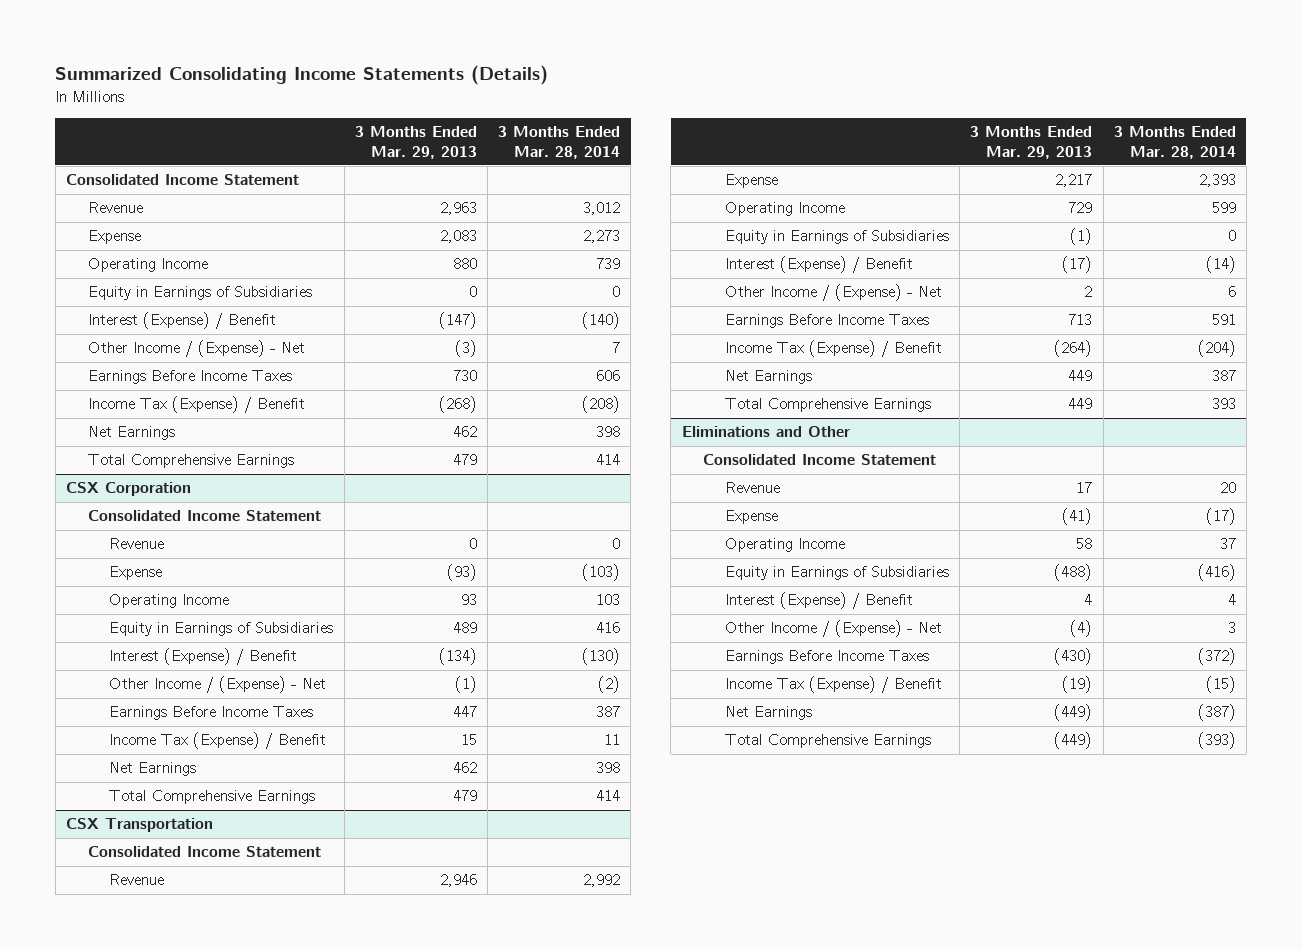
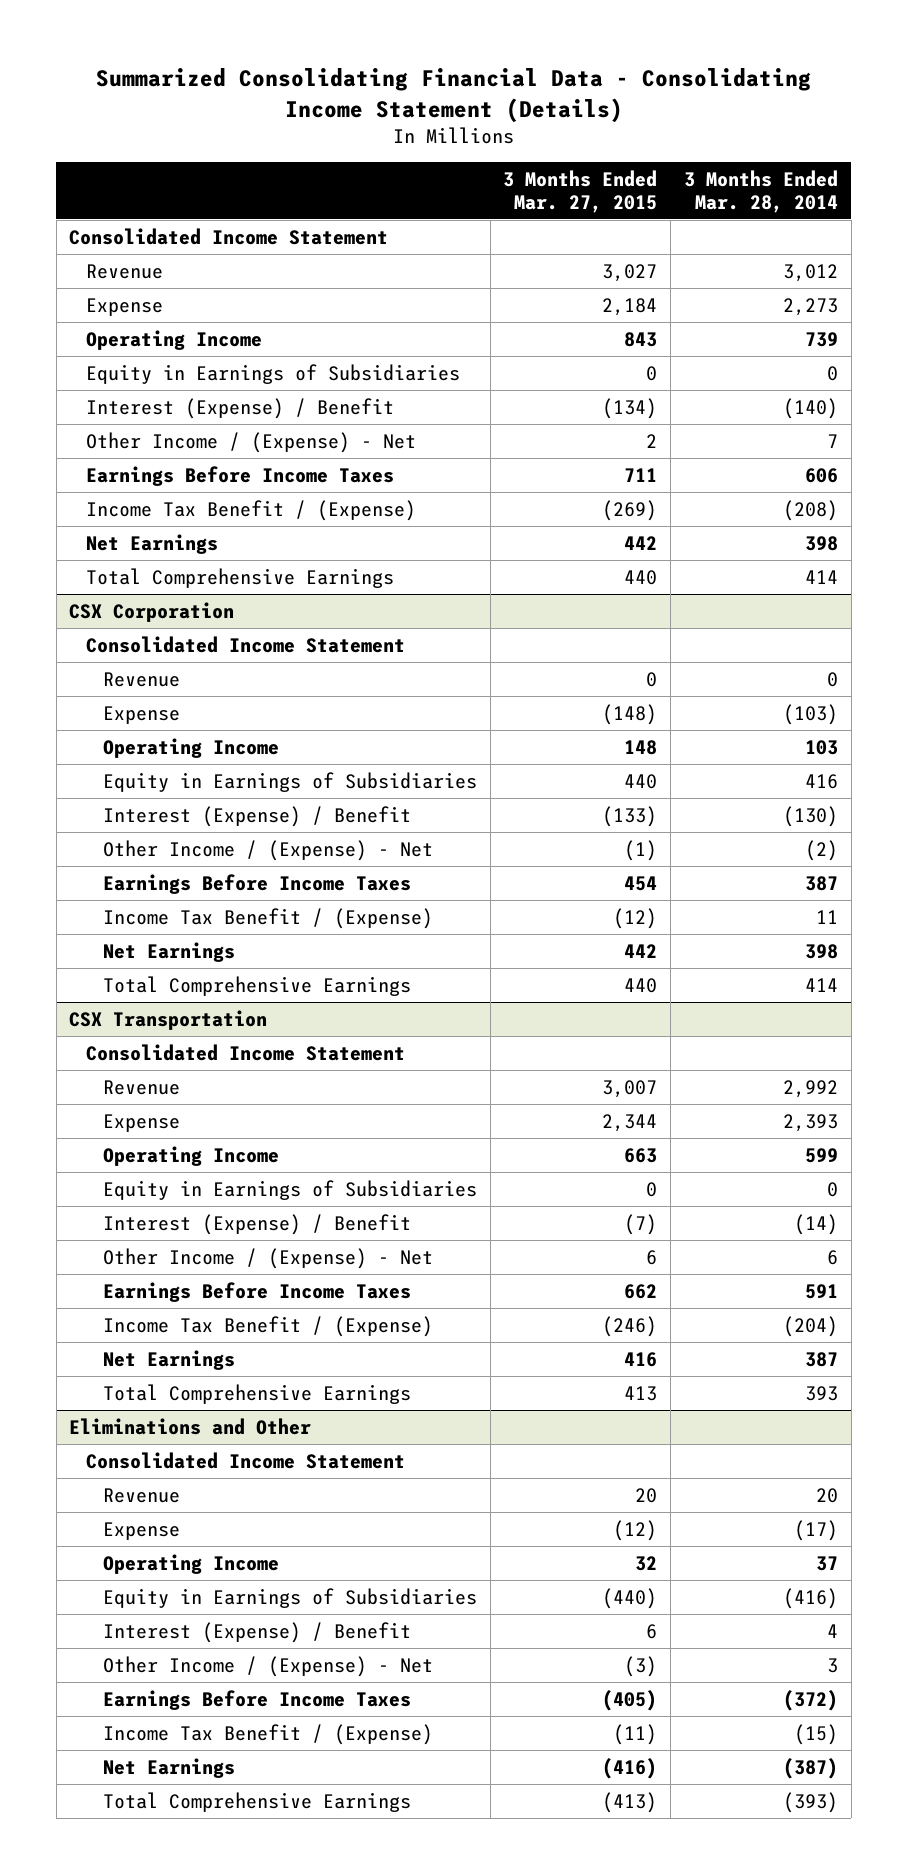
[55,65,549,86] Summarized Consolidating Income Statements (Details) -> [95,68,811,123] Summarized Consolidating Financial Data - Consolidating Income Statement (Details)
[354,126,477,159] 3 Months Ended Mar. 29, 2013 -> none
none -> [503,170,658,213] 3 Months Ended Mar. 27, 2015
[87,396,305,414] Income Tax (Expense) / Benefit -> [86,499,417,521] Income Tax Benefit / (Expense)
[109,732,327,750] Income Tax (Expense) / Benefit -> [102,907,433,929] Income Tax Benefit / (Expense)
[724,340,942,358] Income Tax (Expense) / Benefit -> [102,1315,433,1337] Income Tax Benefit / (Expense)
[724,676,942,694] Income Tax (Expense) / Benefit -> [102,1723,433,1745] Income Tax Benefit / (Expense)

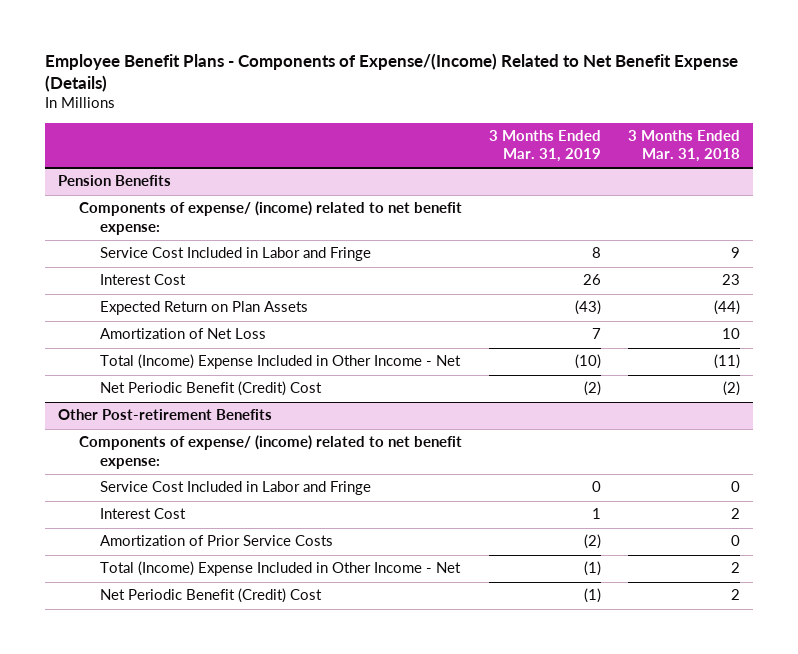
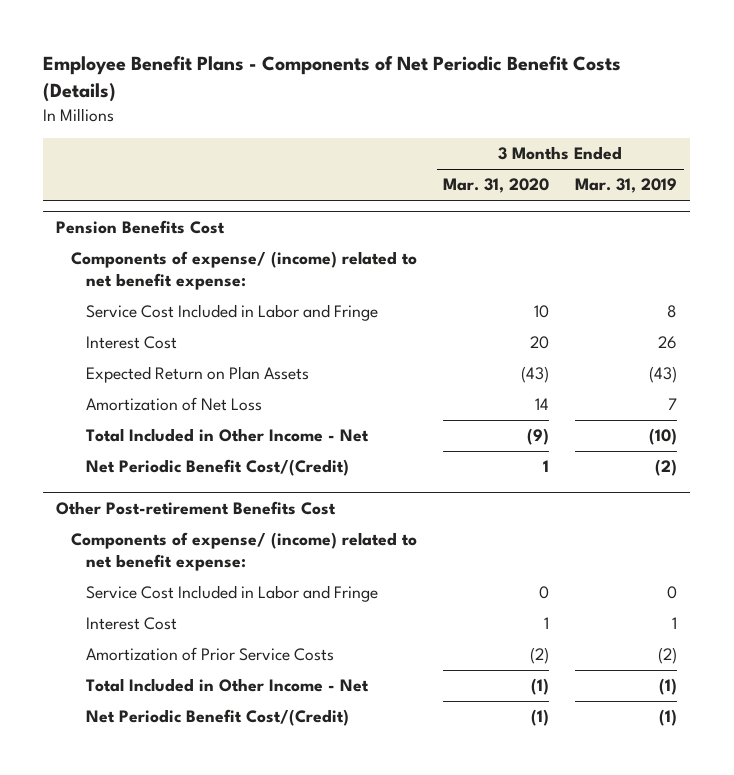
[44,53,738,93] Employee Benefit Plans - Components of Expense/(Income) Related to Net Benefit Expense (Details) -> [43,56,622,103] Employee Benefit Plans - Components of Net Periodic Benefit Costs (Details)
[627,130,740,163] 3 Months Ended Mar. 31, 2018 -> none
none -> [443,178,550,194] Mar. 31, 2020
[58,175,172,187] Pension Benefits -> [56,220,226,235] Pension Benefits Cost
[99,354,461,370] Total (Income) Expense Included in Other Income - Net -> [85,428,369,443] Total Included in Other Income - Net
[99,381,322,397] Net Periodic Benefit (Credit) Cost -> [85,459,349,477] Net Periodic Benefit Cost/(Credit)
[58,409,273,421] Other Post-retirement Benefits -> [56,501,337,516] Other Post-retirement Benefits Cost
[99,561,461,577] Total (Income) Expense Included in Other Income - Net -> [85,678,369,693] Total Included in Other Income - Net
[99,588,322,604] Net Periodic Benefit (Credit) Cost -> [85,709,349,727] Net Periodic Benefit Cost/(Credit)

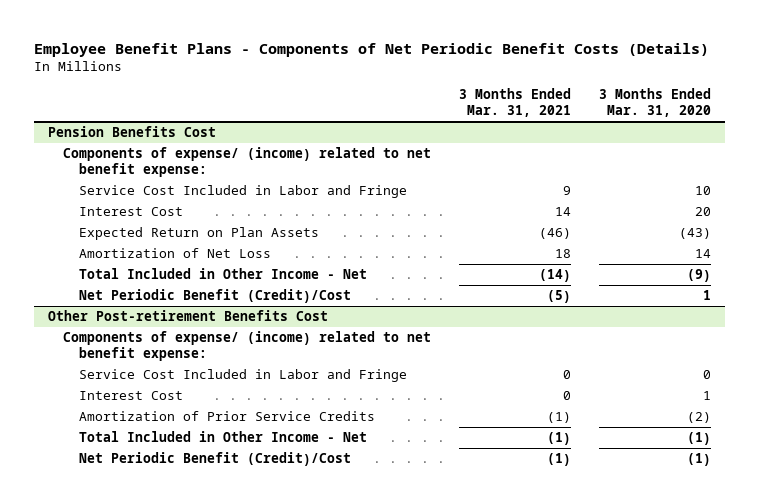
[575,178,678,194] Mar. 31, 2019 -> none
none -> [459,88,572,118] 3 Months Ended Mar. 31, 2021
[85,459,349,477] Net Periodic Benefit Cost/(Credit) -> [78,289,351,304] Net Periodic Benefit (Credit)/Cost
[85,647,334,662] Amortization of Prior Service Costs -> [78,411,375,422] Amortization of Prior Service Credits
[85,709,349,727] Net Periodic Benefit Cost/(Credit) -> [78,452,351,467] Net Periodic Benefit (Credit)/Cost

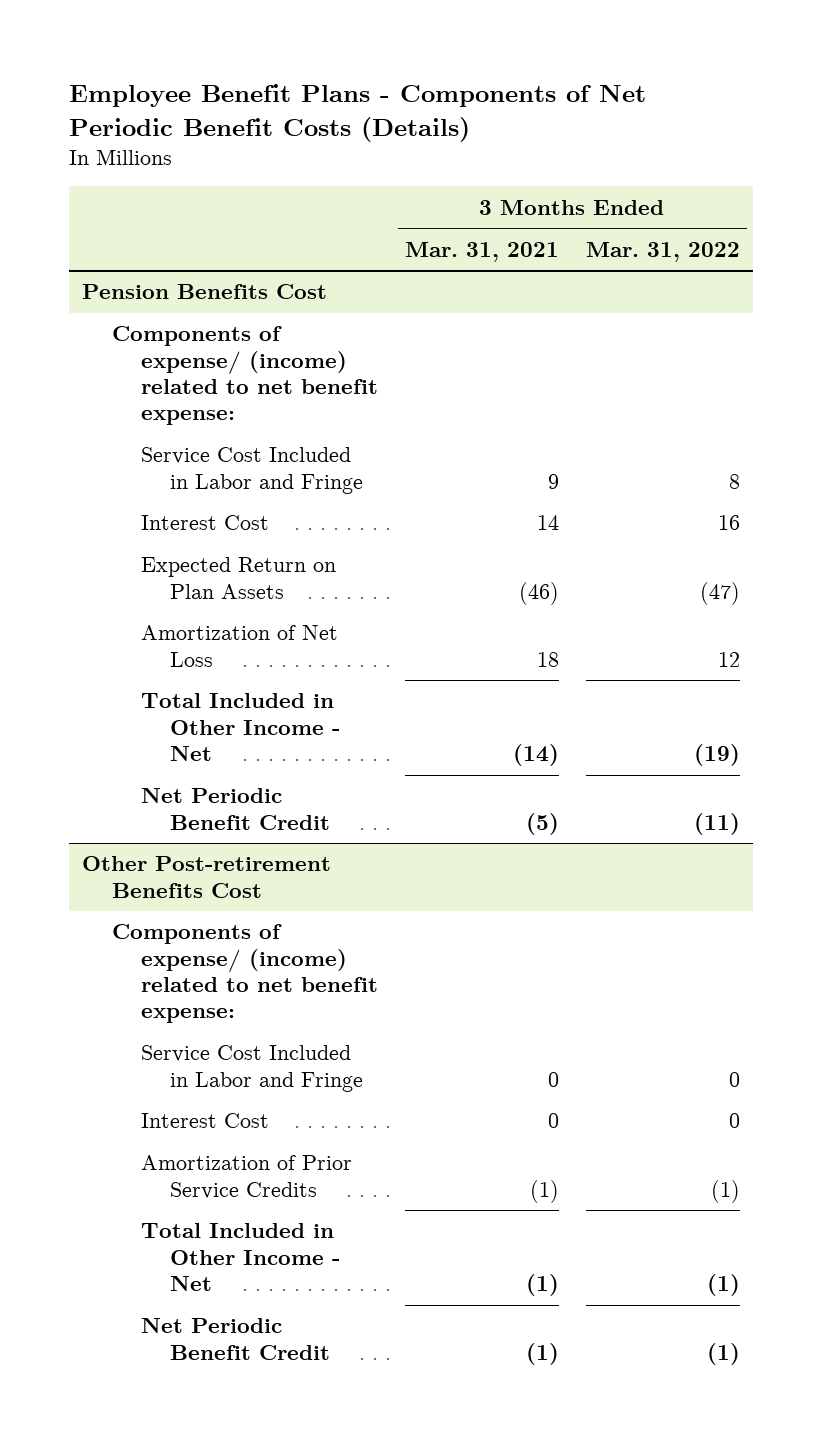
[599,88,712,118] 3 Months Ended Mar. 31, 2020 -> none
none -> [585,241,740,262] Mar. 31, 2022
[78,289,351,304] Net Periodic Benefit (Credit)/Cost -> [140,788,331,830] Net Periodic Benefit Credit
[78,452,351,467] Net Periodic Benefit (Credit)/Cost -> [140,1318,331,1360] Net Periodic Benefit Credit

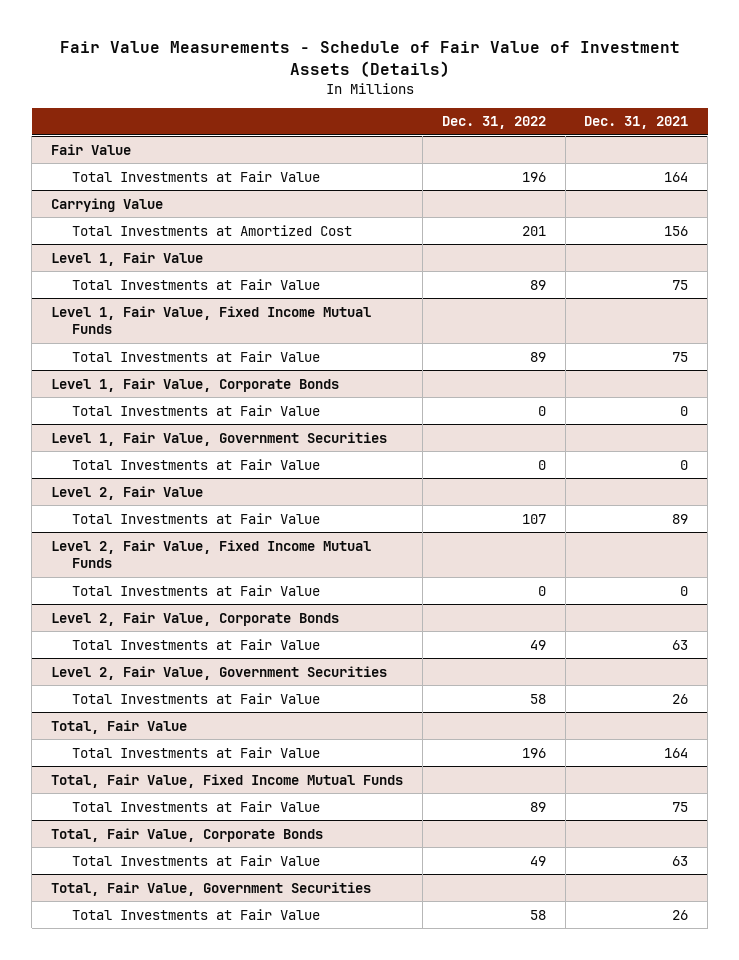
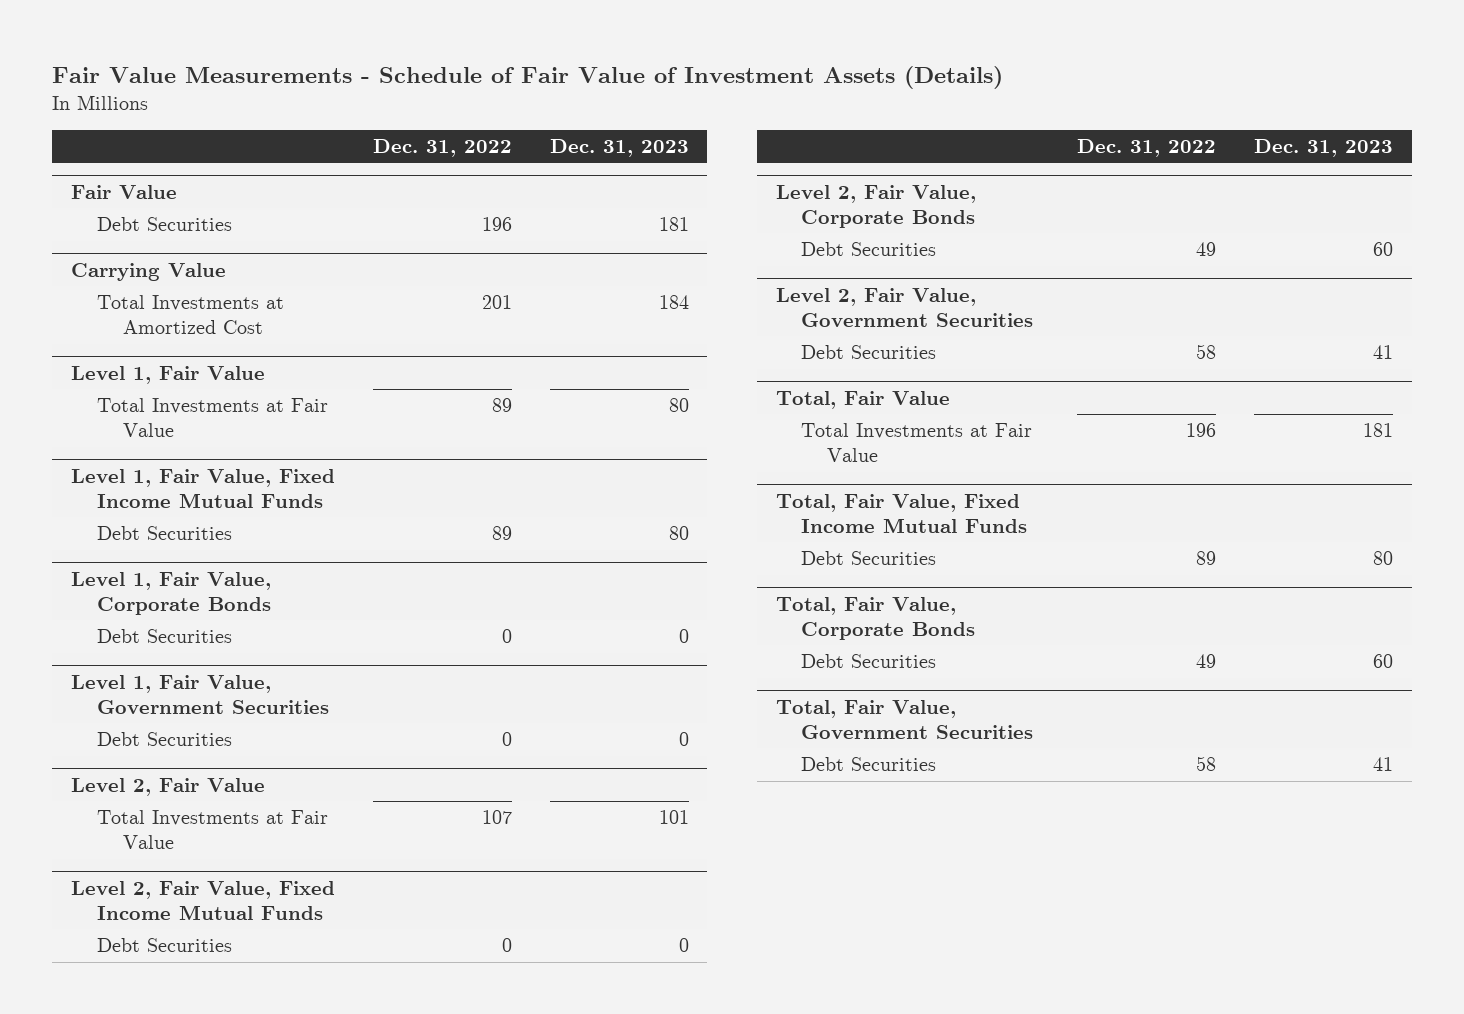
[584,116,689,130] Dec. 31, 2021 -> none
none -> [549,138,689,157] Dec. 31, 2023
[72,170,321,182] Total Investments at Fair Value -> [97,217,233,232] Debt Securities
[72,350,321,362] Total Investments at Fair Value -> [97,526,233,541] Debt Securities
[72,404,321,416] Total Investments at Fair Value -> [97,629,233,644] Debt Securities
[72,458,321,470] Total Investments at Fair Value -> [97,732,233,747] Debt Securities
[72,584,321,596] Total Investments at Fair Value -> [97,938,233,953] Debt Securities
[72,638,321,650] Total Investments at Fair Value -> [801,242,937,257] Debt Securities
[72,692,321,704] Total Investments at Fair Value -> [801,345,937,360] Debt Securities
[72,800,321,812] Total Investments at Fair Value -> [801,551,937,566] Debt Securities
[72,854,321,866] Total Investments at Fair Value -> [801,654,937,669] Debt Securities
[72,908,321,920] Total Investments at Fair Value -> [801,757,937,772] Debt Securities

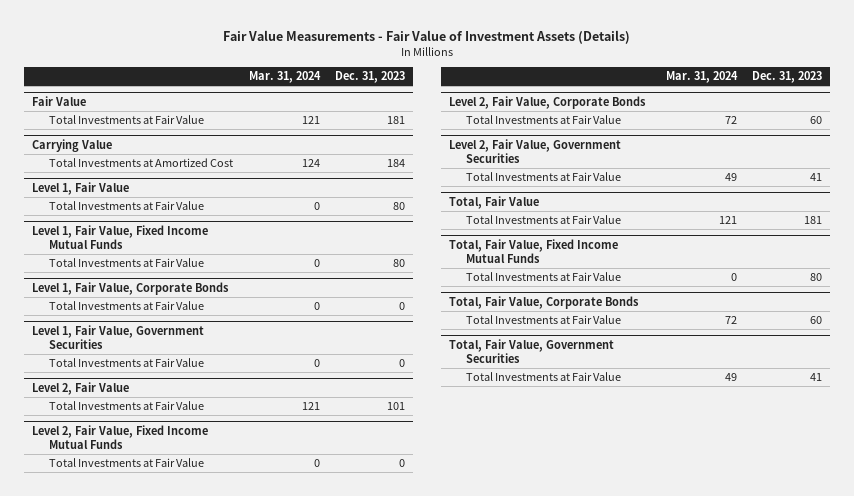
[52,66,1004,90] Fair Value Measurements - Schedule of Fair Value of Investment Assets (Details) -> [223,30,631,45] Fair Value Measurements - Fair Value of Investment Assets (Details)
[372,138,512,157] Dec. 31, 2022 -> none
none -> [248,71,321,84] Mar. 31, 2024
[97,217,233,232] Debt Securities -> [48,115,204,125] Total Investments at Fair Value
[97,526,233,541] Debt Securities -> [48,258,204,268] Total Investments at Fair Value
[97,629,233,644] Debt Securities -> [48,301,204,311] Total Investments at Fair Value
[97,732,233,747] Debt Securities -> [48,358,204,368] Total Investments at Fair Value
[97,938,233,953] Debt Securities -> [48,458,204,468] Total Investments at Fair Value
[801,242,937,257] Debt Securities -> [465,115,621,125] Total Investments at Fair Value
[801,345,937,360] Debt Securities -> [465,172,621,182] Total Investments at Fair Value
[801,551,937,566] Debt Securities -> [465,272,621,282] Total Investments at Fair Value
[801,654,937,669] Debt Securities -> [465,315,621,325] Total Investments at Fair Value
[801,757,937,772] Debt Securities -> [465,372,621,382] Total Investments at Fair Value

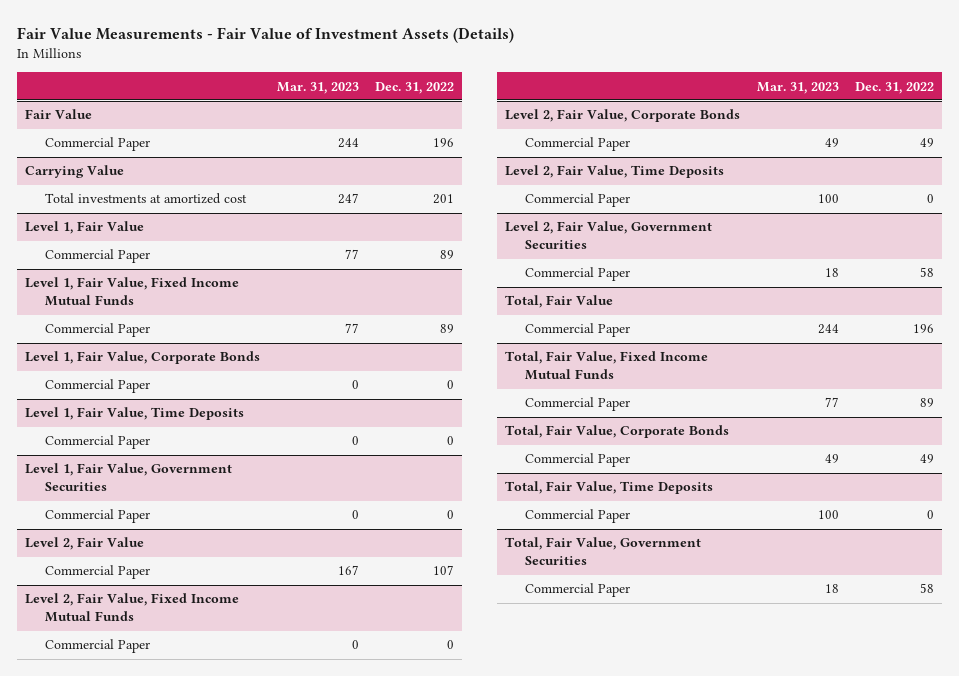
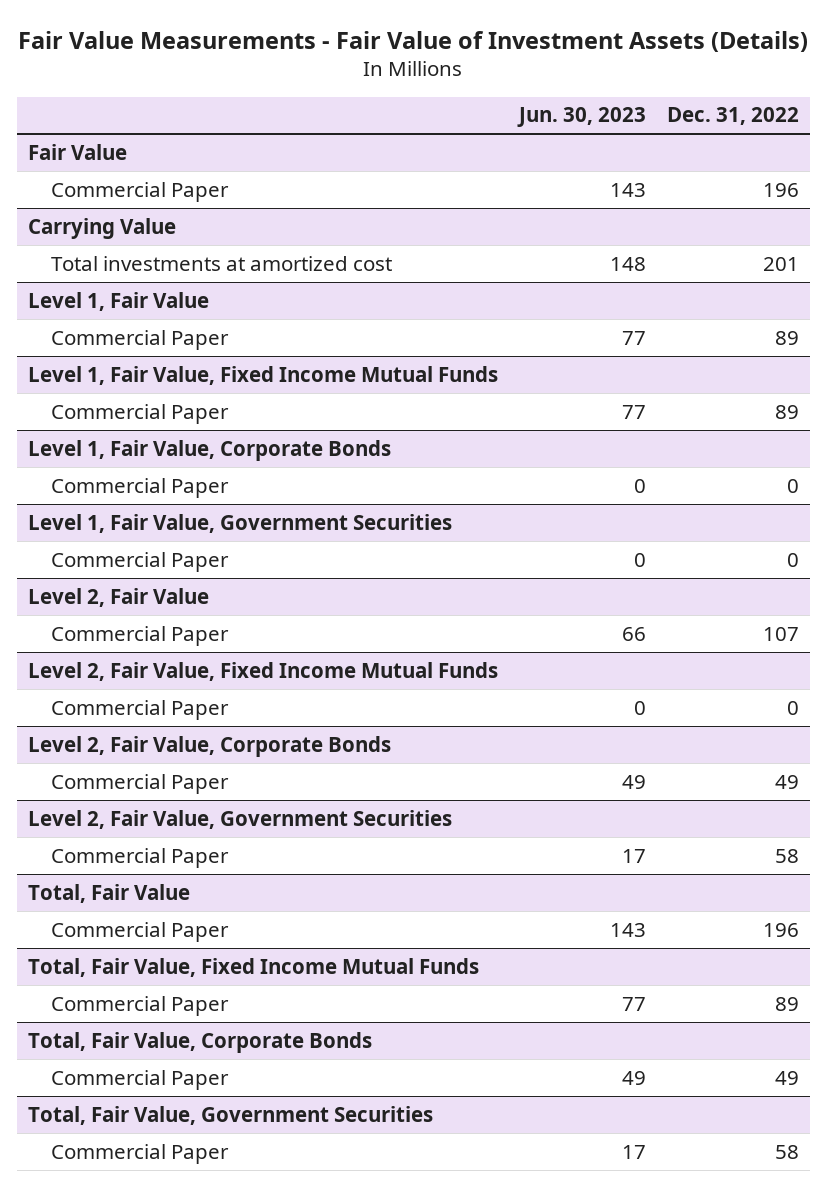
[276,81,359,94] Mar. 31, 2023 -> none
none -> [516,107,646,128] Jun. 30, 2023
[25,407,245,421] Level 1, Fair Value, Time Deposits -> none
[45,435,151,450] Commercial Paper -> none
[505,165,725,179] Level 2, Fair Value, Time Deposits -> none
[525,193,631,208] Commercial Paper -> none
[505,481,714,495] Total, Fair Value, Time Deposits -> none
[525,509,631,524] Commercial Paper -> none

